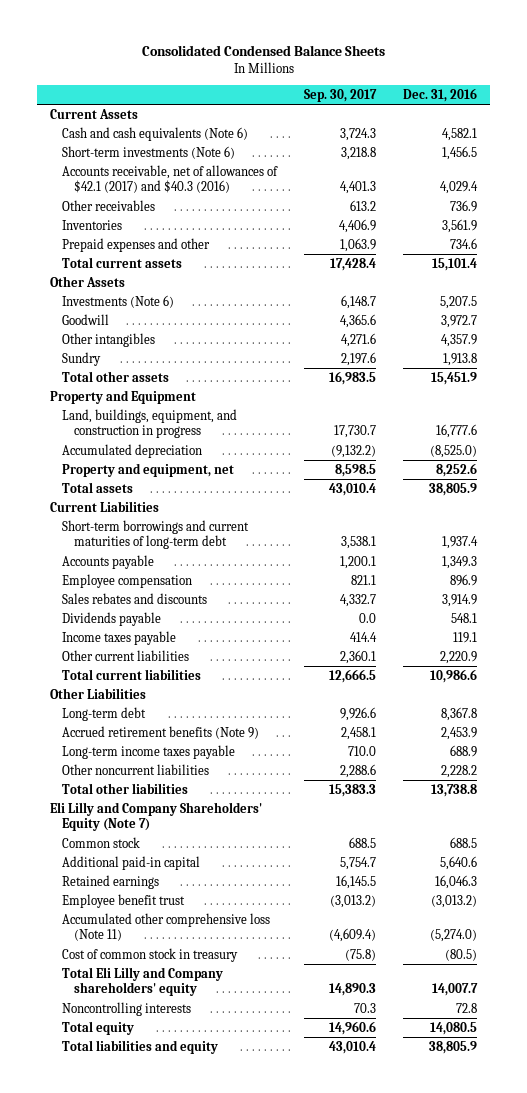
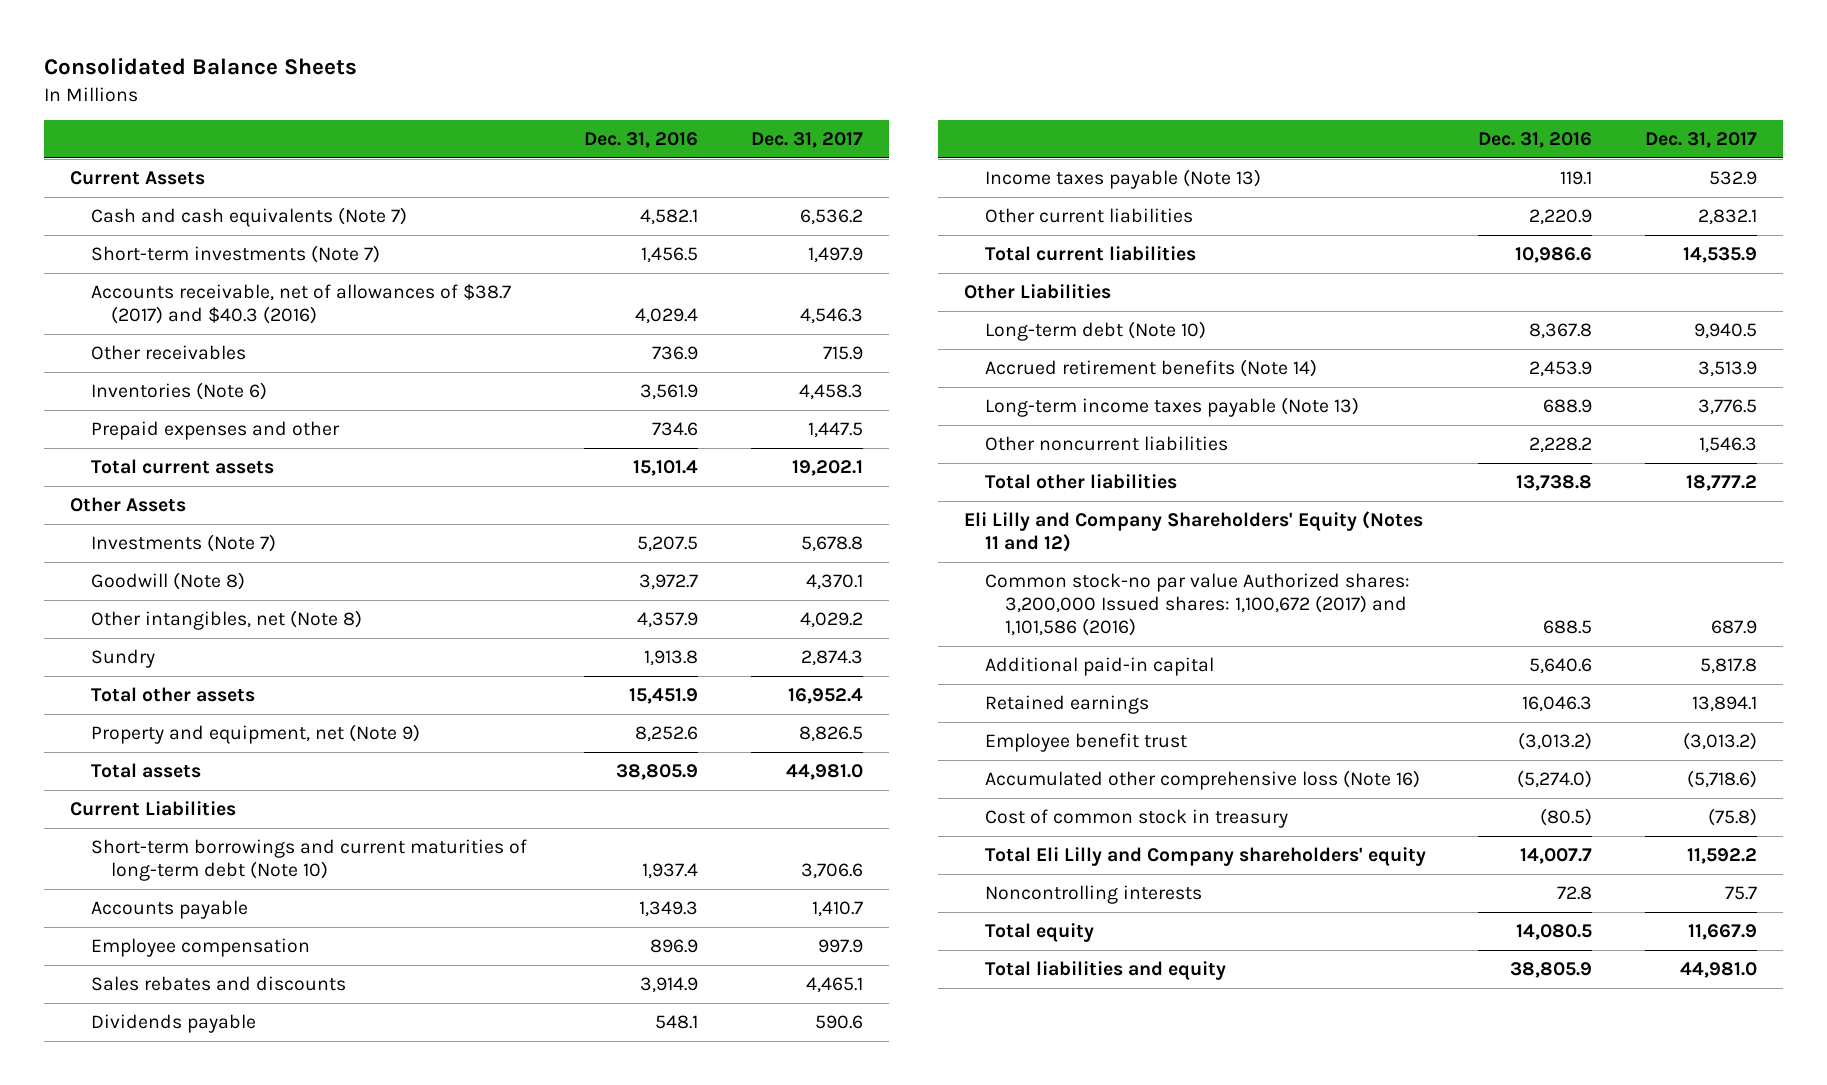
[141,45,385,57] Consolidated Condensed Balance Sheets -> [44,58,358,76] Consolidated Balance Sheets
[303,89,377,103] Sep. 30, 2017 -> none
none -> [750,132,863,149] Dec. 31, 2017
[62,126,249,141] Cash and cash equivalents (Note 6) -> [90,207,407,228] Cash and cash equivalents (Note 7)
[62,145,236,159] Short-term investments (Note 6) -> [90,245,380,264] Short-term investments (Note 7)
[62,164,279,194] Accounts receivable, net of allowances of $42.1 (2017) and $40.3 (2016) -> [90,284,511,325] Accounts receivable, net of allowances of $38.7 (2017) and $40.3 (2016)
[62,219,123,230] Inventories -> [90,382,267,401] Inventories (Note 6)
[62,294,175,308] Investments (Note 6) -> [90,534,276,553] Investments (Note 7)
[62,313,110,325] Goodwill -> [90,572,245,591] Goodwill (Note 8)
[62,332,156,347] Other intangibles -> [90,610,362,631] Other intangibles, net (Note 8)
[50,389,197,404] Property and Equipment -> none
[62,408,238,439] Land, buildings, equipment, and construction in progress -> none
[62,443,203,458] Accumulated depreciation -> none
[62,462,235,477] Property and equipment, net -> [90,724,420,745] Property and equipment, net (Note 9)
[62,519,250,550] Short-term borrowings and current maturities of long-term debt -> [90,839,527,882] Short-term borrowings and current maturities of long-term debt (Note 10)
[62,630,177,645] Income taxes payable -> [984,169,1261,190] Income taxes payable (Note 13)
[62,706,147,721] Long-term debt -> [984,321,1206,342] Long-term debt (Note 10)
[62,725,260,739] Accrued retirement benefits (Note 9) -> [984,359,1317,378] Accrued retirement benefits (Note 14)
[62,744,236,759] Long-term income taxes payable -> [984,397,1359,418] Long-term income taxes payable (Note 13)
[50,801,263,832] Eli Lilly and Company Shareholders' Equity (Note 7) -> [964,511,1424,553] Eli Lilly and Company Shareholders' Equity (Notes 11 and 12)
[62,836,141,848] Common stock -> [984,573,1410,637] Common stock-no par value Authorized shares: 3,200,000 Issued shares: 1,100,672 (2017) and 1,101,586 (2016)
[62,912,271,942] Accumulated other comprehensive loss (Note 11) -> [984,770,1420,791] Accumulated other comprehensive loss (Note 16)

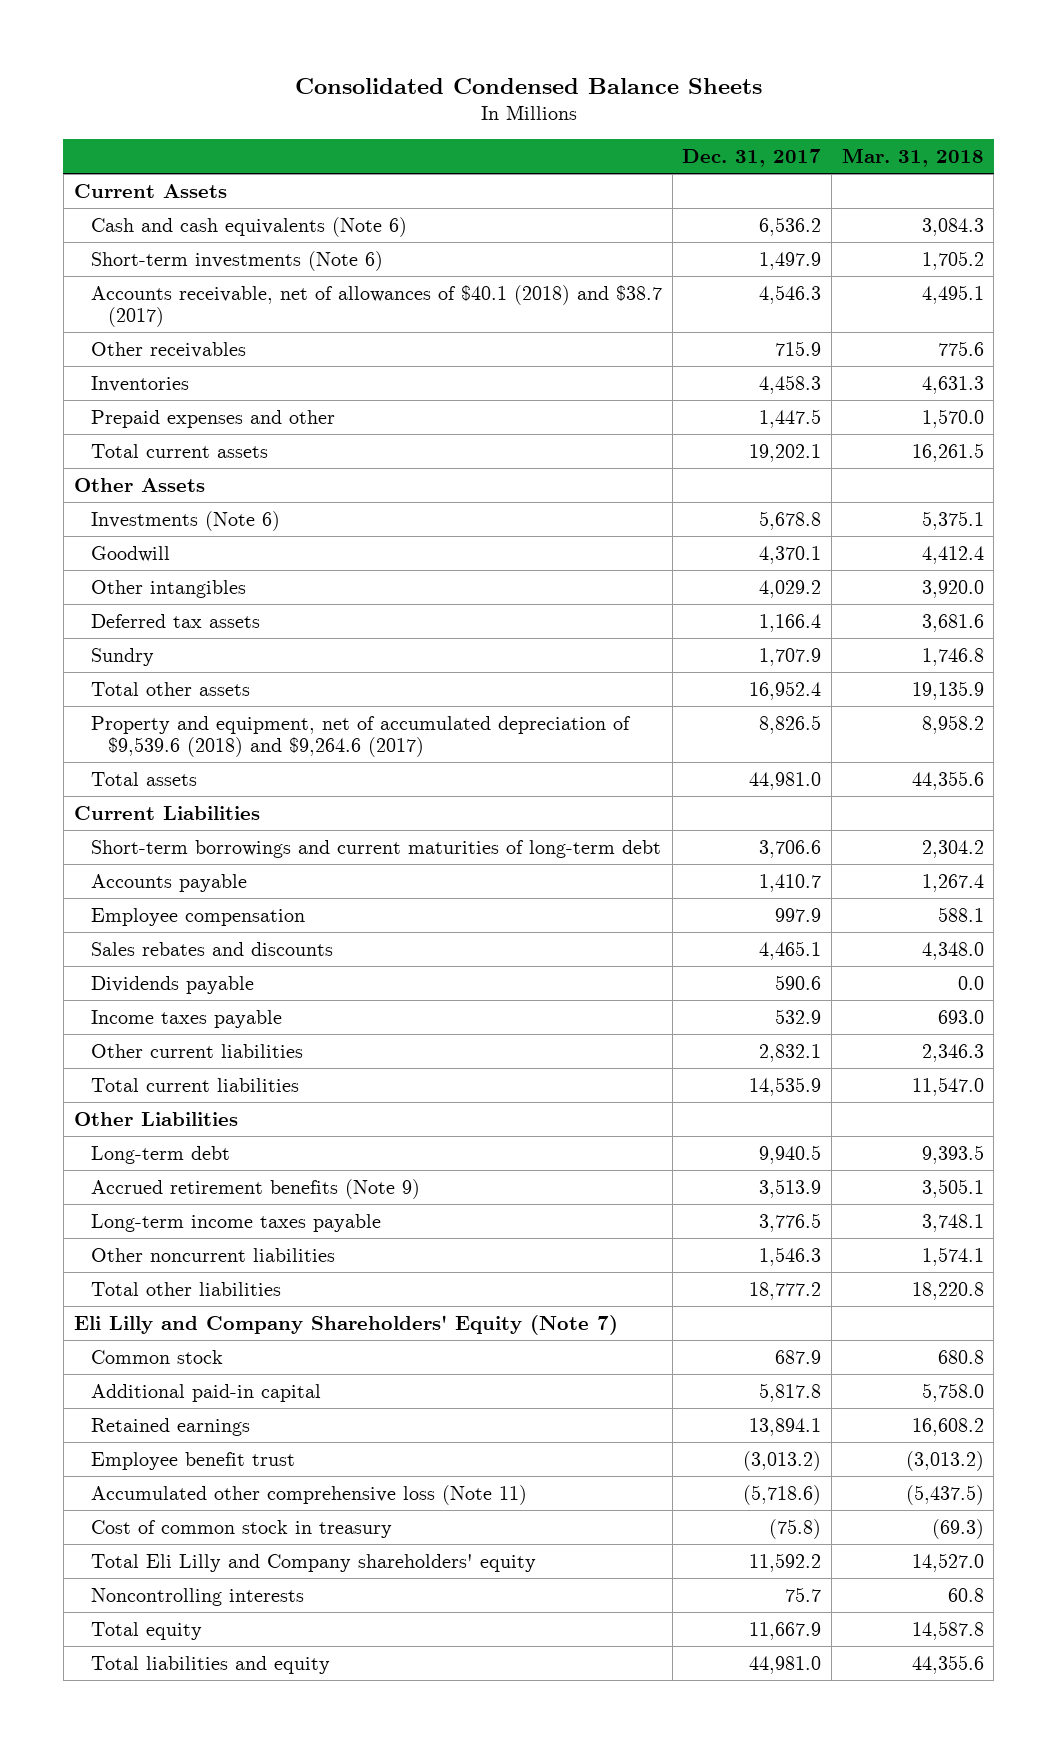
[44,58,358,76] Consolidated Balance Sheets -> [294,77,762,94] Consolidated Condensed Balance Sheets
[584,132,699,149] Dec. 31, 2016 -> none
none -> [841,147,984,167] Mar. 31, 2018
[90,207,407,228] Cash and cash equivalents (Note 7) -> [90,216,407,237] Cash and cash equivalents (Note 6)
[90,245,380,264] Short-term investments (Note 7) -> [90,250,383,271] Short-term investments (Note 6)
[90,284,511,325] Accounts receivable, net of allowances of $38.7 (2017) and $40.3 (2016) -> [90,284,662,328] Accounts receivable, net of allowances of $40.1 (2018) and $38.7 (2017)
[90,382,267,401] Inventories (Note 6) -> [90,375,189,392] Inventories
[90,534,276,553] Investments (Note 7) -> [90,510,280,531] Investments (Note 6)
[90,572,245,591] Goodwill (Note 8) -> [90,545,170,562] Goodwill
[90,610,362,631] Other intangibles, net (Note 8) -> [90,579,246,598] Other intangibles
none -> [90,613,260,628] Deferred tax assets
[800,650,863,667] 2,874.3 -> [759,647,822,666] 1,707.9
[90,724,420,745] Property and equipment, net (Note 9) -> [90,715,631,758] Property and equipment, net of accumulated depreciation of $9,539.6 (2018) and $9,264.6 (2017)
[90,839,527,882] Short-term borrowings and current maturities of long-term debt (Note 10) -> [90,839,661,858] Short-term borrowings and current maturities of long-term debt
[984,169,1261,190] Income taxes payable (Note 13) -> [90,1009,282,1028] Income taxes payable
[984,321,1206,342] Long-term debt (Note 10) -> [90,1145,230,1164] Long-term debt
[984,359,1317,378] Accrued retirement benefits (Note 14) -> [90,1178,420,1199] Accrued retirement benefits (Note 9)
[984,397,1359,418] Long-term income taxes payable (Note 13) -> [90,1213,381,1232] Long-term income taxes payable
[964,511,1424,553] Eli Lilly and Company Shareholders' Equity (Notes 11 and 12) -> [73,1314,618,1335] Eli Lilly and Company Shareholders' Equity (Note 7)
[984,573,1410,637] Common stock-no par value Authorized shares: 3,200,000 Issued shares: 1,100,672 (2017) and 1,101,586 (2016) -> [90,1349,223,1364] Common stock
[984,770,1420,791] Accumulated other comprehensive loss (Note 16) -> [90,1484,527,1505] Accumulated other comprehensive loss (Note 11)

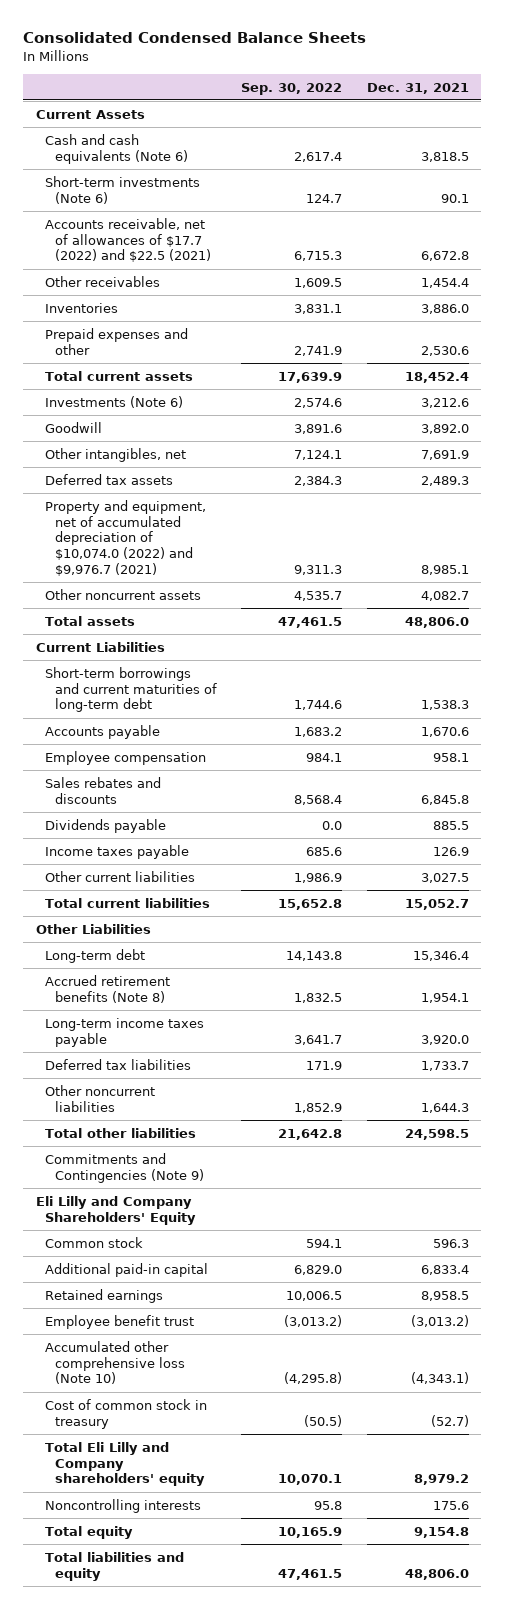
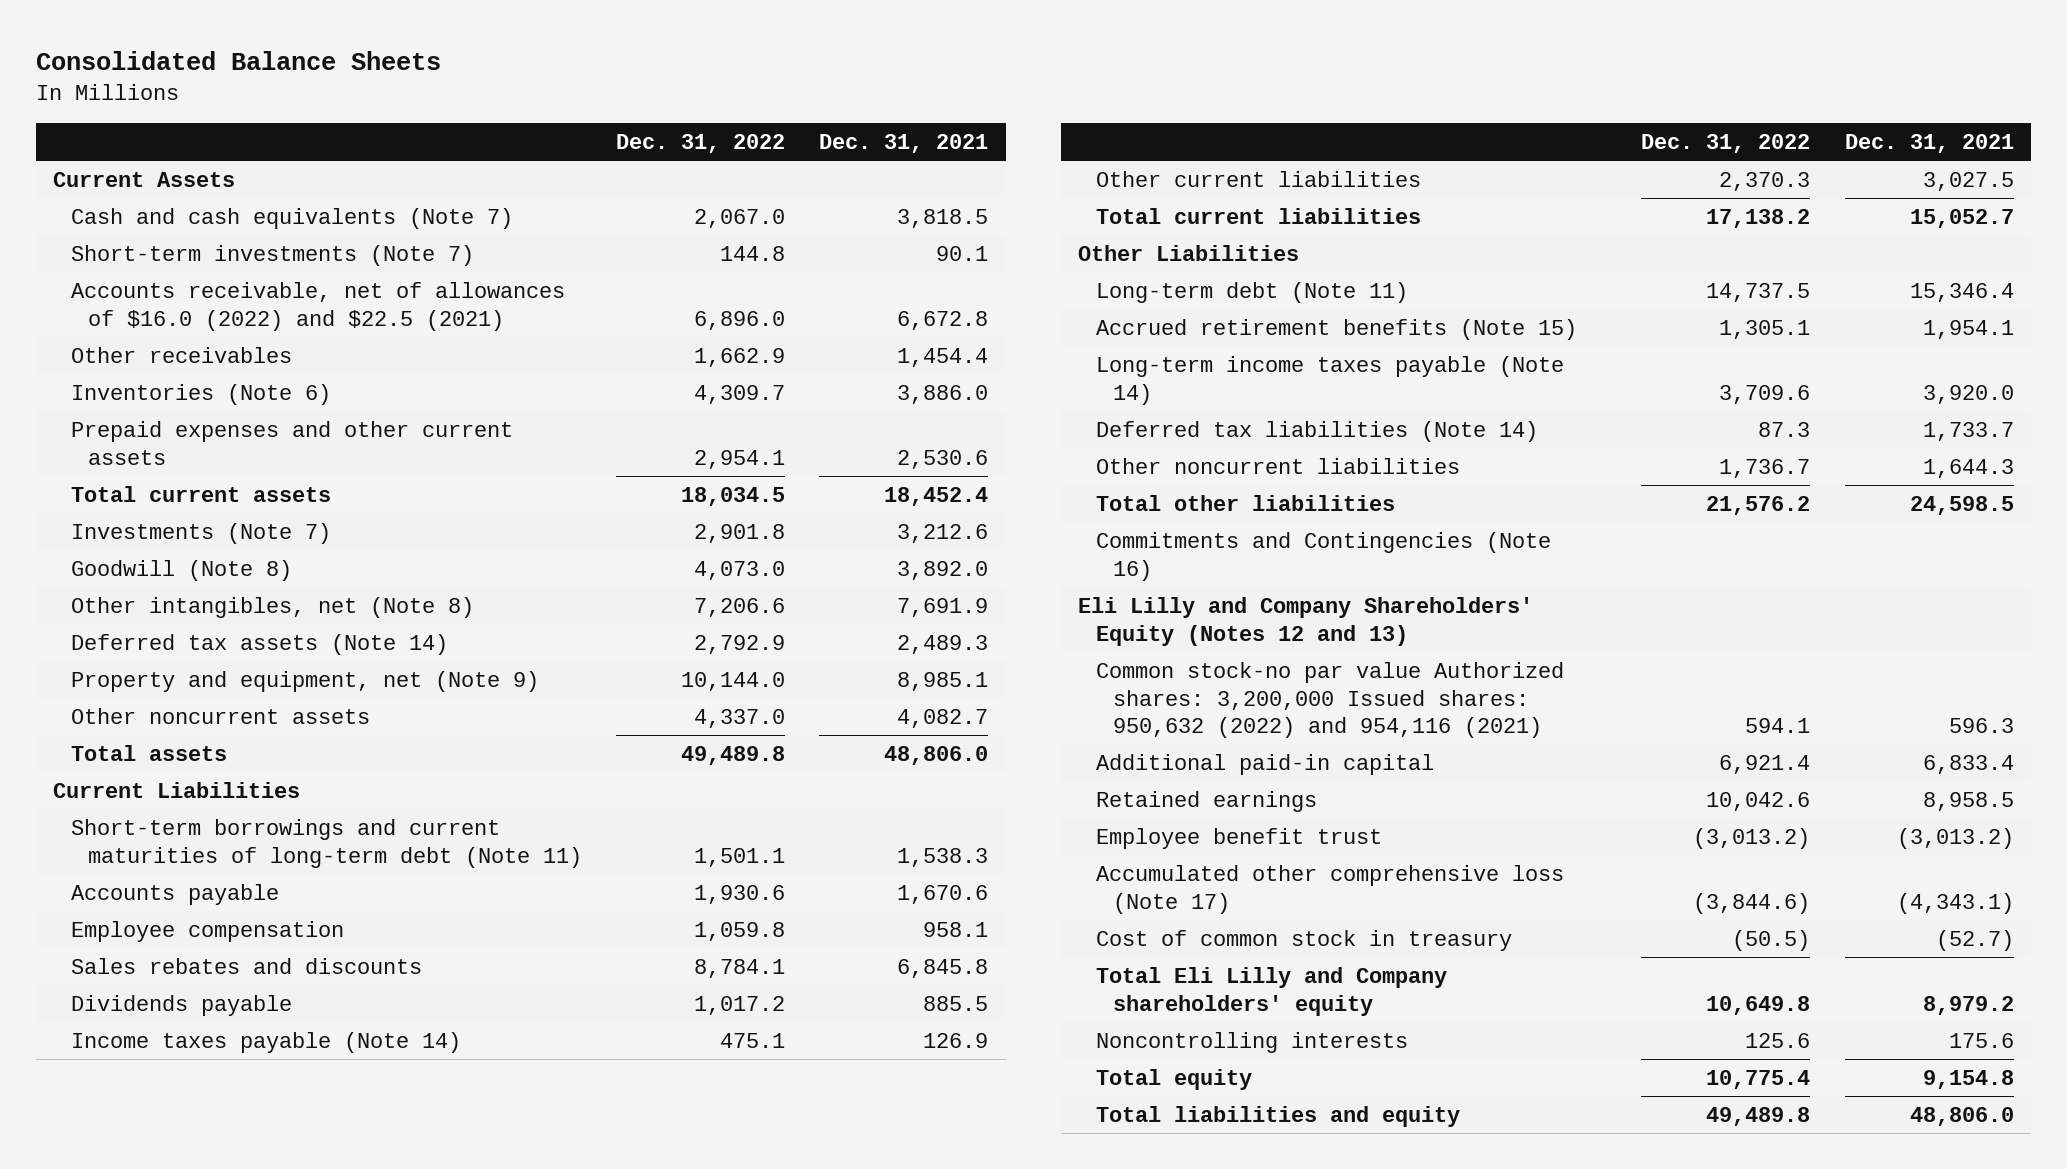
[23,32,367,44] Consolidated Condensed Balance Sheets -> [35,51,441,71] Consolidated Balance Sheets
[241,82,343,95] Sep. 30, 2022 -> none
none -> [616,133,786,153] Dec. 31, 2022
[45,133,188,164] Cash and cash equivalents (Note 6) -> [70,208,513,230] Cash and cash equivalents (Note 7)
[45,175,201,204] Short-term investments (Note 6) -> [70,245,474,267] Short-term investments (Note 7)
[45,217,211,263] Accounts receivable, net of allowances of $17.7 (2022) and $22.5 (2021) -> [70,282,565,331] Accounts receivable, net of allowances of $16.0 (2022) and $22.5 (2021)
[45,302,119,313] Inventories -> [70,384,331,406] Inventories (Note 6)
[45,327,189,355] Prepaid expenses and other -> [70,421,513,465] Prepaid expenses and other current assets
[45,395,184,408] Investments (Note 6) -> [70,523,331,545] Investments (Note 7)
[45,421,103,433] Goodwill -> [70,560,292,582] Goodwill (Note 8)
[45,447,187,462] Other intangibles, net -> [70,597,474,619] Other intangibles, net (Note 8)
[45,473,174,485] Deferred tax assets -> [70,634,448,656] Deferred tax assets (Note 14)
[45,499,207,577] Property and equipment, net of accumulated depreciation of $10,074.0 (2022) and $9,976.7 (2021) -> [70,671,539,693] Property and equipment, net (Note 9)
[45,666,217,713] Short-term borrowings and current maturities of long-term debt -> [70,819,583,868] Short-term borrowings and current maturities of long-term debt (Note 11)
[45,844,190,859] Income taxes payable -> [70,1032,461,1054] Income taxes payable (Note 14)
[45,948,146,963] Long-term debt -> [1095,282,1408,304] Long-term debt (Note 11)
[45,974,171,1003] Accrued retirement benefits (Note 8) -> [1095,319,1577,341] Accrued retirement benefits (Note 15)
[45,1017,205,1047] Long-term income taxes payable -> [1095,356,1564,405] Long-term income taxes payable (Note 14)
[45,1058,192,1070] Deferred tax liabilities -> [1095,421,1538,443] Deferred tax liabilities (Note 14)
[45,1152,204,1183] Commitments and Contingencies (Note 9) -> [1095,532,1551,581] Commitments and Contingencies (Note 16)
[35,1195,197,1225] Eli Lilly and Company Shareholders' Equity -> [1078,597,1534,646] Eli Lilly and Company Shareholders' Equity (Notes 12 and 13)
[45,1236,144,1248] Common stock -> [1095,662,1564,739] Common stock-no par value Authorized shares: 3,200,000 Issued shares: 950,632 (2022) and 954,116 (2021)
[45,1340,185,1385] Accumulated other comprehensive loss (Note 10) -> [1095,865,1564,914] Accumulated other comprehensive loss (Note 17)

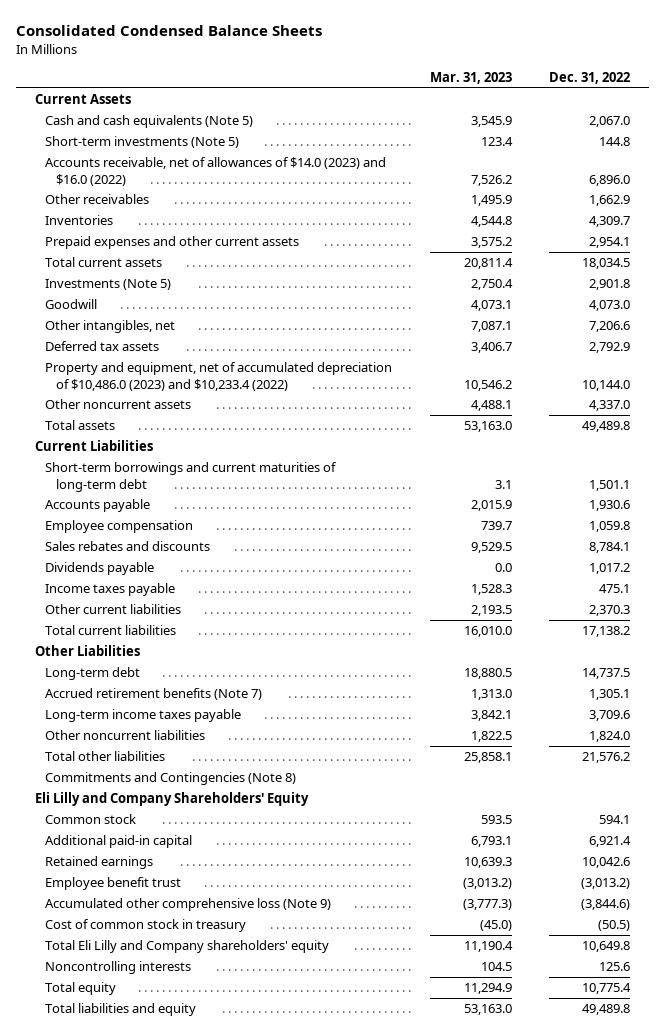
[35,51,441,71] Consolidated Balance Sheets -> [16,25,323,37] Consolidated Condensed Balance Sheets
[819,133,989,153] Dec. 31, 2021 -> none
none -> [429,71,512,84] Mar. 31, 2023
[70,208,513,230] Cash and cash equivalents (Note 7) -> [45,115,254,129] Cash and cash equivalents (Note 5)
[70,245,474,267] Short-term investments (Note 7) -> [45,136,240,149] Short-term investments (Note 5)
[70,282,565,331] Accounts receivable, net of allowances of $16.0 (2022) and $22.5 (2021) -> [45,157,387,186] Accounts receivable, net of allowances of $14.0 (2023) and $16.0 (2022)
[70,384,331,406] Inventories (Note 6) -> [45,215,114,226] Inventories
[70,523,331,545] Investments (Note 7) -> [45,279,172,291] Investments (Note 5)
[70,560,292,582] Goodwill (Note 8) -> [45,299,98,310] Goodwill
[70,597,474,619] Other intangibles, net (Note 8) -> [45,320,176,334] Other intangibles, net
[70,634,448,656] Deferred tax assets (Note 14) -> [45,341,160,352] Deferred tax assets
[70,671,539,693] Property and equipment, net (Note 9) -> [45,362,393,391] Property and equipment, net of accumulated depreciation of $10,486.0 (2023) and $10,233.4 (2022)
[70,819,583,868] Short-term borrowings and current maturities of long-term debt (Note 11) -> [45,462,338,492] Short-term borrowings and current maturities of long-term debt
[70,1032,461,1054] Income taxes payable (Note 14) -> [45,583,176,597] Income taxes payable
[1095,421,1538,443] Deferred tax liabilities (Note 14) -> none
[1095,282,1408,304] Long-term debt (Note 11) -> [45,667,141,681] Long-term debt
[1095,319,1577,341] Accrued retirement benefits (Note 15) -> [45,688,263,701] Accrued retirement benefits (Note 7)
[1095,356,1564,405] Long-term income taxes payable (Note 14) -> [45,709,242,723] Long-term income taxes payable
[1719,459,1811,479] 1,736.7 -> [589,731,631,743] 1,824.0
[1095,532,1551,581] Commitments and Contingencies (Note 16) -> [45,772,297,786] Commitments and Contingencies (Note 8)
[1078,597,1534,646] Eli Lilly and Company Shareholders' Equity (Notes 12 and 13) -> [34,792,309,807] Eli Lilly and Company Shareholders' Equity
[1095,662,1564,739] Common stock-no par value Authorized shares: 3,200,000 Issued shares: 950,632 (2022) and 954,116 (2021) -> [45,814,137,825] Common stock
[1095,865,1564,914] Accumulated other comprehensive loss (Note 17) -> [45,898,332,912] Accumulated other comprehensive loss (Note 9)

